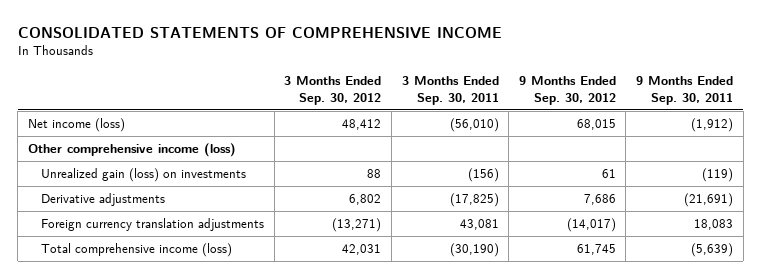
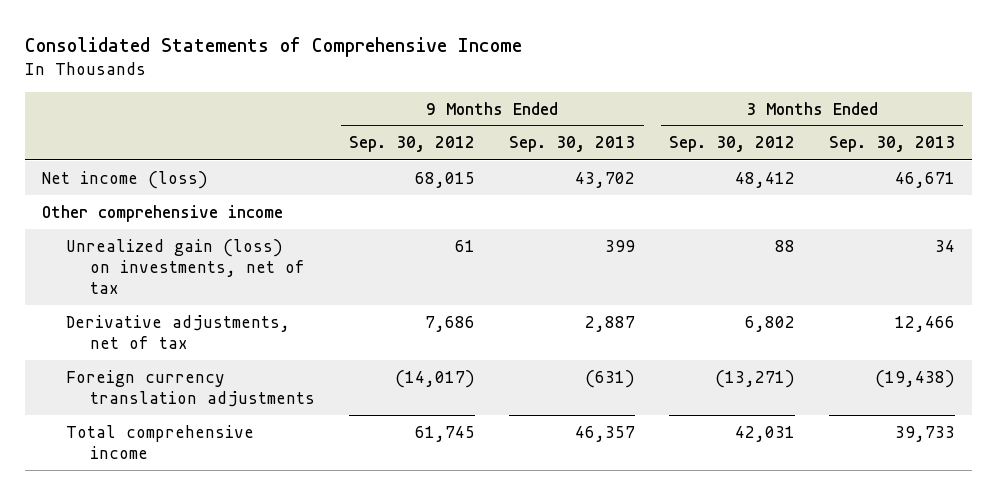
[17,26,502,39] CONSOLIDATED STATEMENTS OF COMPREHENSIVE INCOME -> [25,36,523,57] Consolidated Statements of Comprehensive Income
[401,76,499,106] 3 Months Ended Sep. 30, 2011 -> none
[636,76,734,106] 9 Months Ended Sep. 30, 2011 -> none
none -> [509,136,636,153] Sep. 30, 2013
none -> [828,136,955,153] Sep. 30, 2013
[27,142,236,157] Other comprehensive income (loss) -> [42,204,284,222] Other comprehensive income
[41,167,247,182] Unrealized gain (loss) on investments -> [66,238,306,294] Unrealized gain (loss) on investments, net of tax
[41,192,166,206] Derivative adjustments -> [66,314,291,349] Derivative adjustments, net of tax
[41,242,233,257] Total comprehensive income (loss) -> [66,424,255,459] Total comprehensive income

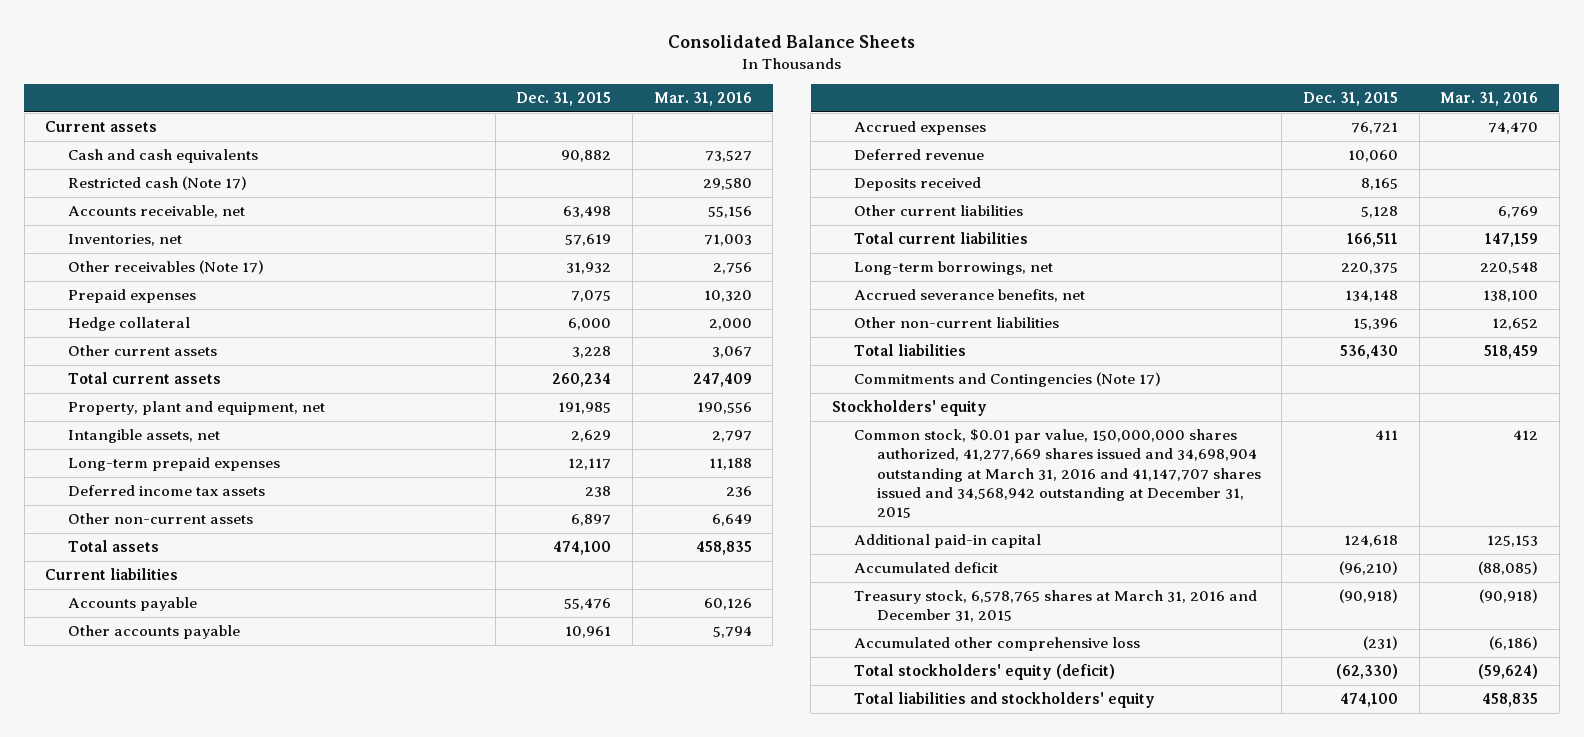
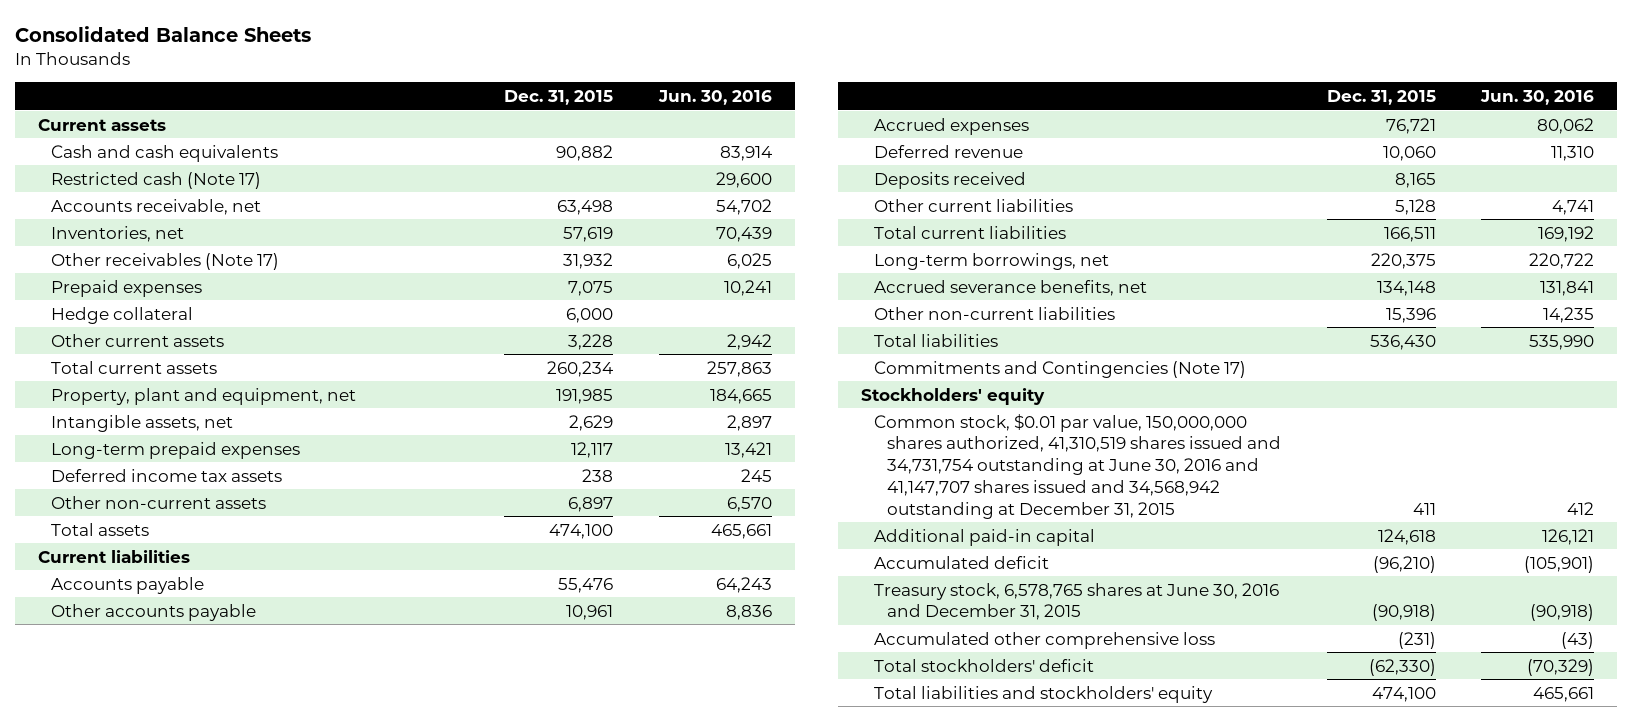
[653,91,752,106] Mar. 31, 2016 -> none
none -> [658,90,773,106] Jun. 30, 2016
[854,429,1261,518] Common stock, $0.01 par value, 150,000,000 shares authorized, 41,277,669 shares issued and 34,698,904 outstanding at March 31, 2016 and 41,147,707 shares issued and 34,568,942 outstanding at December 31, 2015 -> [873,413,1282,519] Common stock, $0.01 par value, 150,000,000 shares authorized, 41,310,519 shares issued and 34,731,754 outstanding at June 30, 2016 and 41,147,707 shares issued and 34,568,942 outstanding at December 31, 2015
[854,590,1258,623] Treasury stock, 6,578,765 shares at March 31, 2016 and December 31, 2015 -> [873,582,1279,621] Treasury stock, 6,578,765 shares at June 30, 2016 and December 31, 2015
[854,664,1116,681] Total stockholders' equity (deficit) -> [873,658,1094,672] Total stockholders' deficit

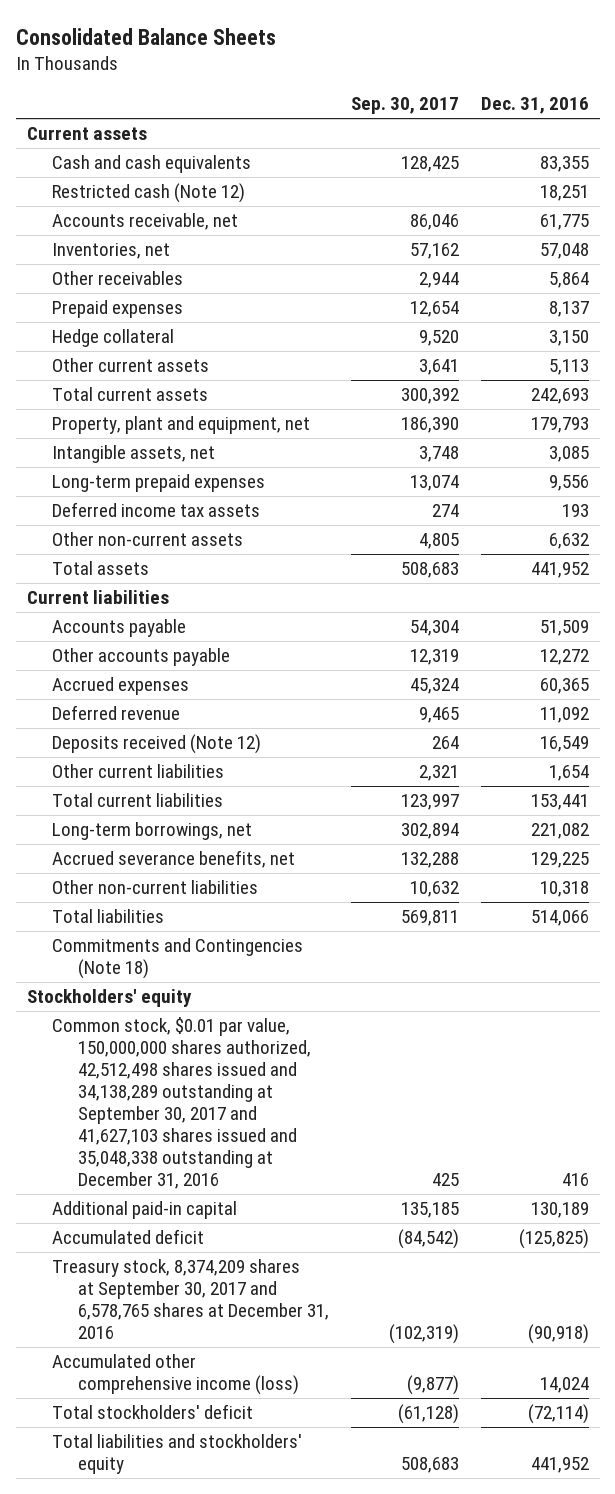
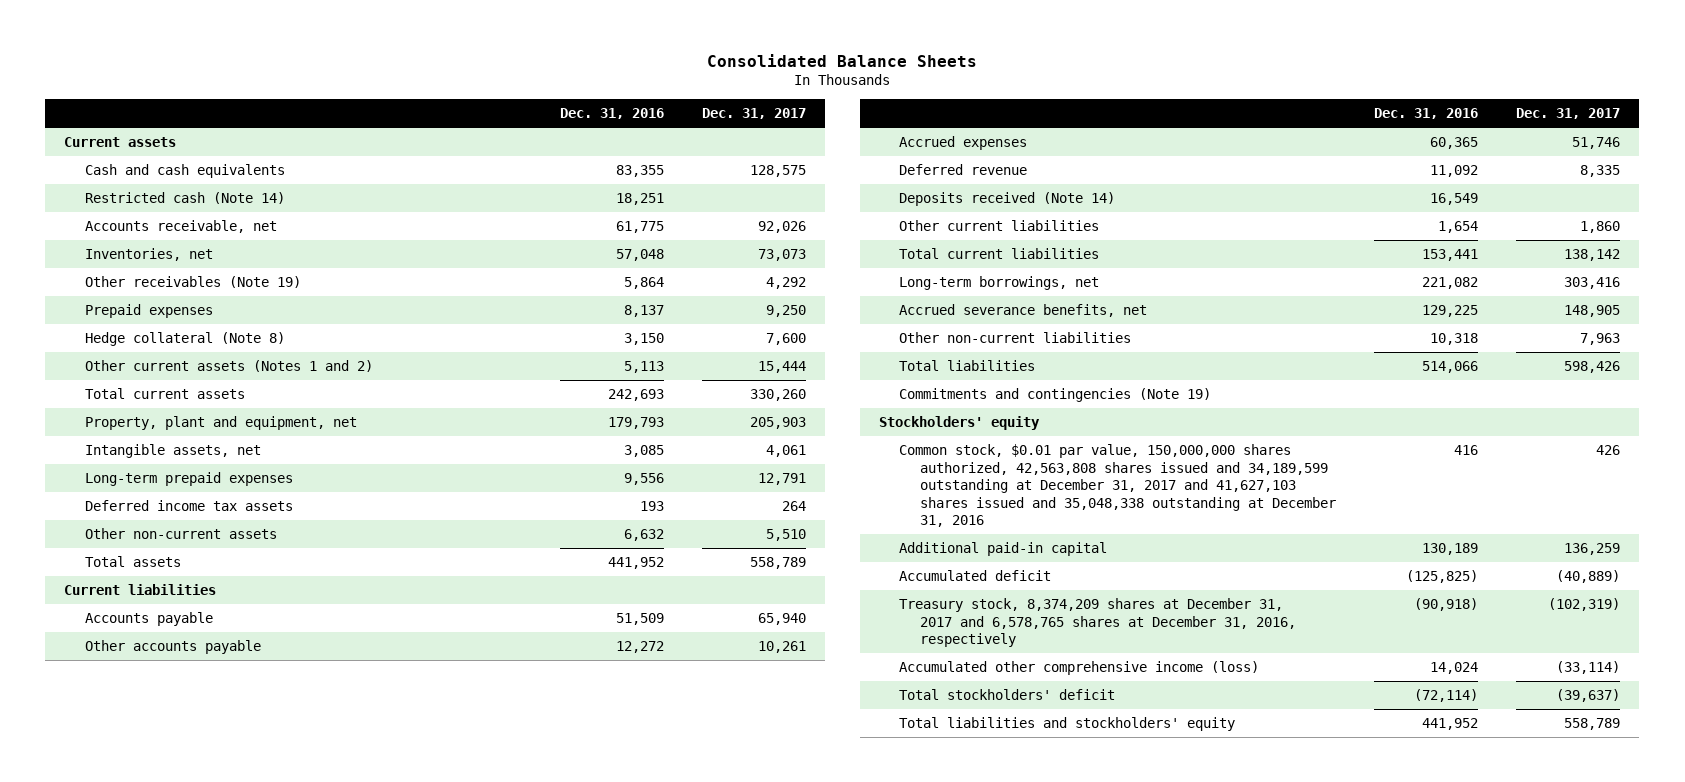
[350,97,459,115] Sep. 30, 2017 -> none
none -> [701,108,806,120] Dec. 31, 2017
[52,183,246,204] Restricted cash (Note 12) -> [84,192,285,205] Restricted cash (Note 14)
[52,271,184,286] Other receivables -> [84,276,301,289] Other receivables (Note 19)
[52,329,175,348] Hedge collateral -> [84,332,285,347] Hedge collateral (Note 8)
[52,358,210,373] Other current assets -> [84,360,373,373] Other current assets (Notes 1 and 2)
[52,734,262,755] Deposits received (Note 12) -> [899,192,1116,207] Deposits received (Note 14)
[52,938,304,980] Commitments and Contingencies (Note 18) -> [899,388,1212,403] Commitments and contingencies (Note 19)
[52,1017,312,1189] Common stock, $0.01 par value, 150,000,000 shares authorized, 42,512,498 shares issued and 34,138,289 outstanding at September 30, 2017 and 41,627,103 shares issued and 35,048,338 outstanding at December 31, 2016 -> [899,444,1336,528] Common stock, $0.01 par value, 150,000,000 shares authorized, 42,563,808 shares issued and 34,189,599 outstanding at December 31, 2017 and 41,627,103 shares issued and 35,048,338 outstanding at December 31, 2016
[52,1259,330,1340] Treasury stock, 8,374,209 shares at September 30, 2017 and 6,578,765 shares at December 31, 2016 -> [899,598,1296,648] Treasury stock, 8,374,209 shares at December 31, 2017 and 6,578,765 shares at December 31, 2016, respectively

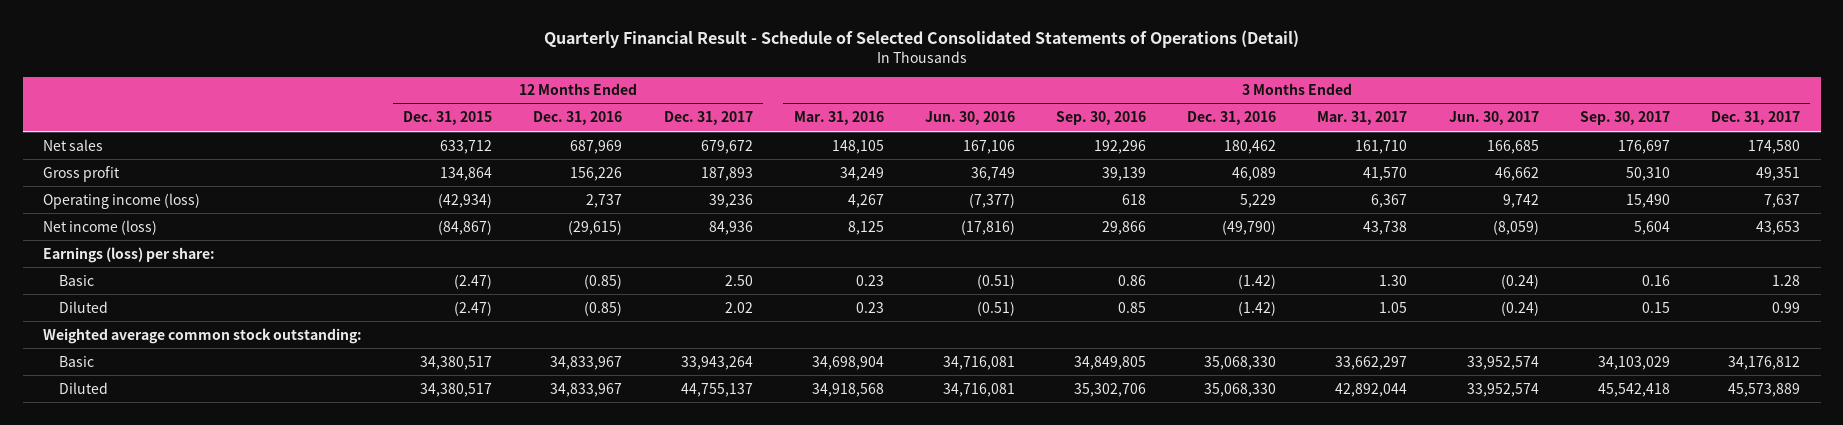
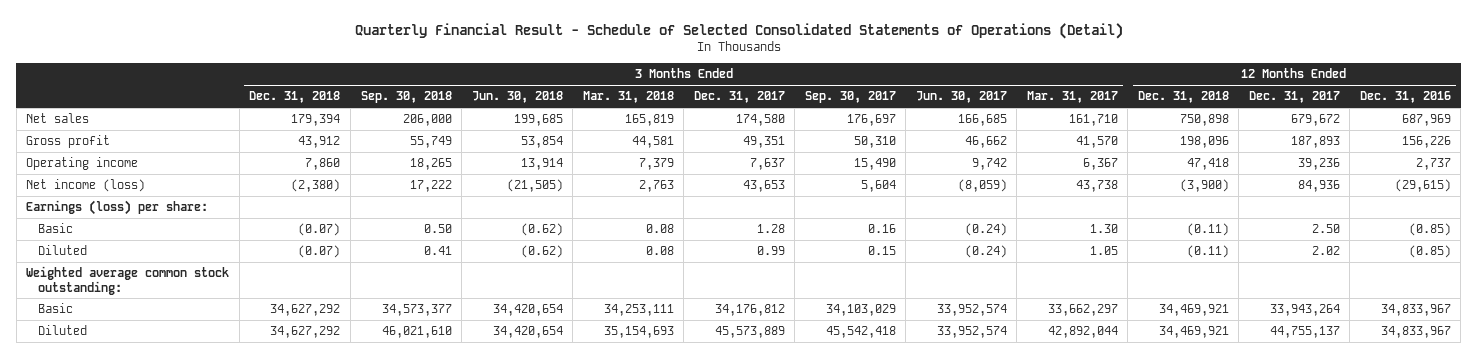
[403,111,493,126] Dec. 31, 2015 -> none
[793,111,884,126] Mar. 31, 2016 -> none
[924,111,1015,126] Jun. 30, 2016 -> none
[1056,111,1147,126] Sep. 30, 2016 -> none
[1187,111,1277,126] Dec. 31, 2016 -> none
none -> [249,91,341,104] Dec. 31, 2018
none -> [360,91,452,104] Sep. 30, 2018
none -> [471,91,563,104] Jun. 30, 2018
none -> [582,91,674,104] Mar. 31, 2018
none -> [1137,91,1229,104] Dec. 31, 2018
[43,192,201,209] Operating income (loss) -> [26,157,139,171] Operating income

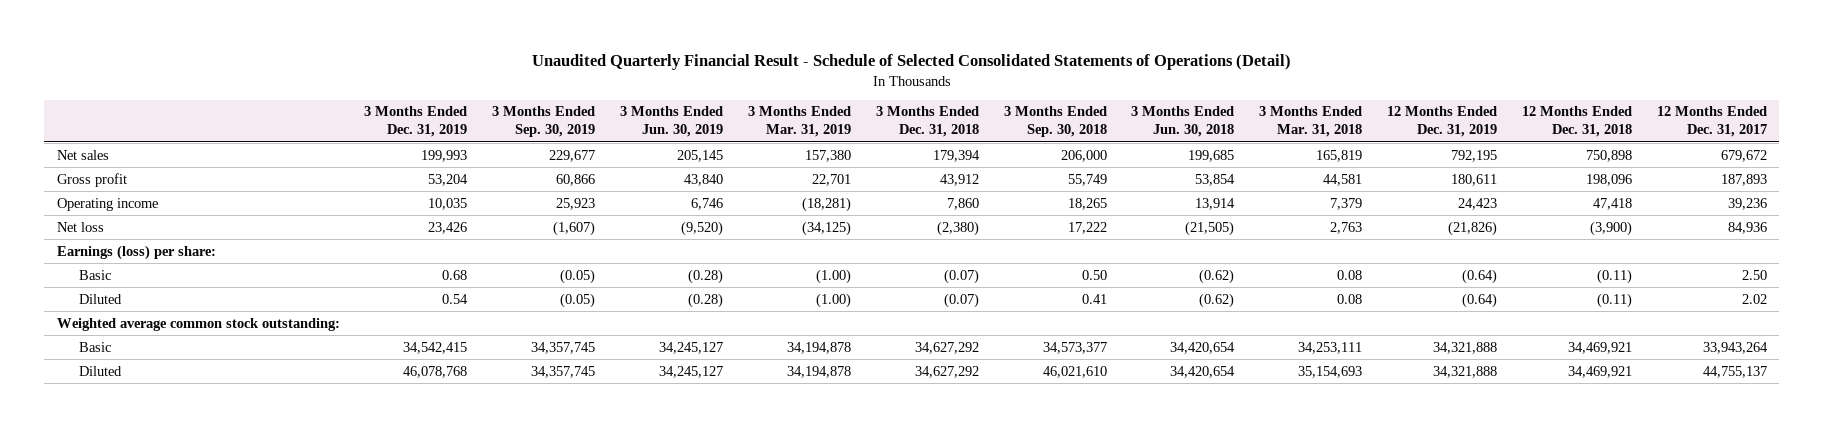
[354,22,1123,39] Quarterly Financial Result - Schedule of Selected Consolidated Statements of Operations (Detail) -> [531,54,1291,71] Unaudited Quarterly Financial Result - Schedule of Selected Consolidated Statements of Operations (Detail)
[693,91,785,104] Dec. 31, 2017 -> none
[804,91,896,104] Sep. 30, 2017 -> none
[915,91,1007,104] Jun. 30, 2017 -> none
[1026,91,1118,104] Mar. 31, 2017 -> none
[1359,91,1451,104] Dec. 31, 2016 -> none
none -> [364,106,468,138] 3 Months Ended Dec. 31, 2019
none -> [492,106,596,138] 3 Months Ended Sep. 30, 2019
none -> [620,106,724,138] 3 Months Ended Jun. 30, 2019
none -> [747,106,851,138] 3 Months Ended Mar. 31, 2019
none -> [1387,106,1498,138] 12 Months Ended Dec. 31, 2019
[26,179,146,193] Net income (loss) -> [56,221,104,232] Net loss

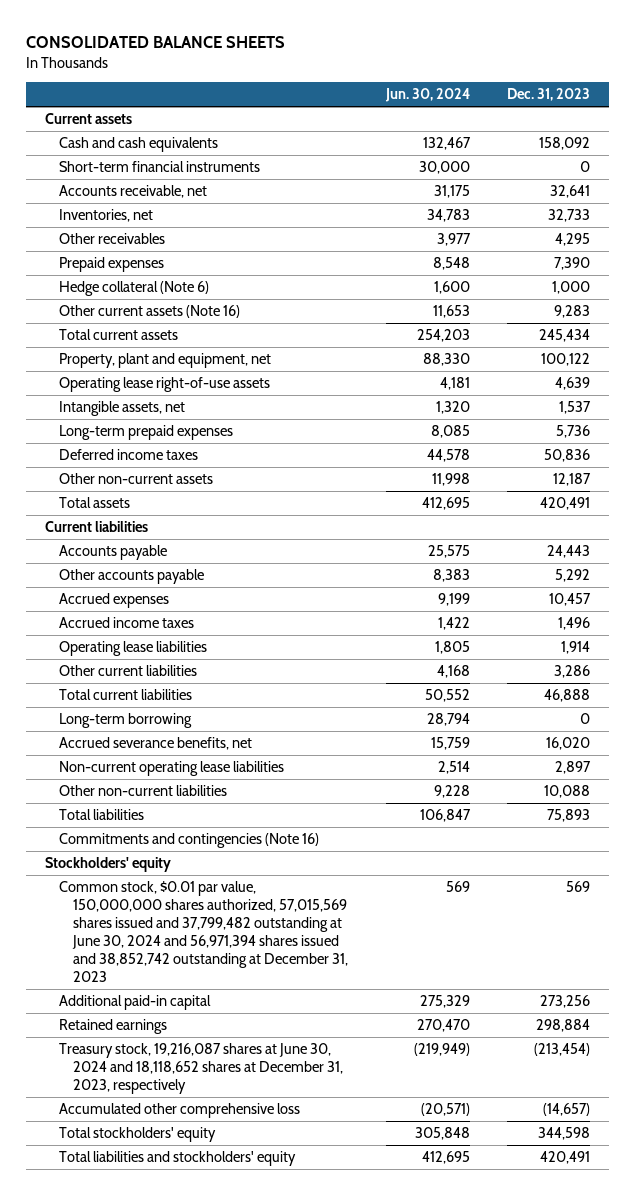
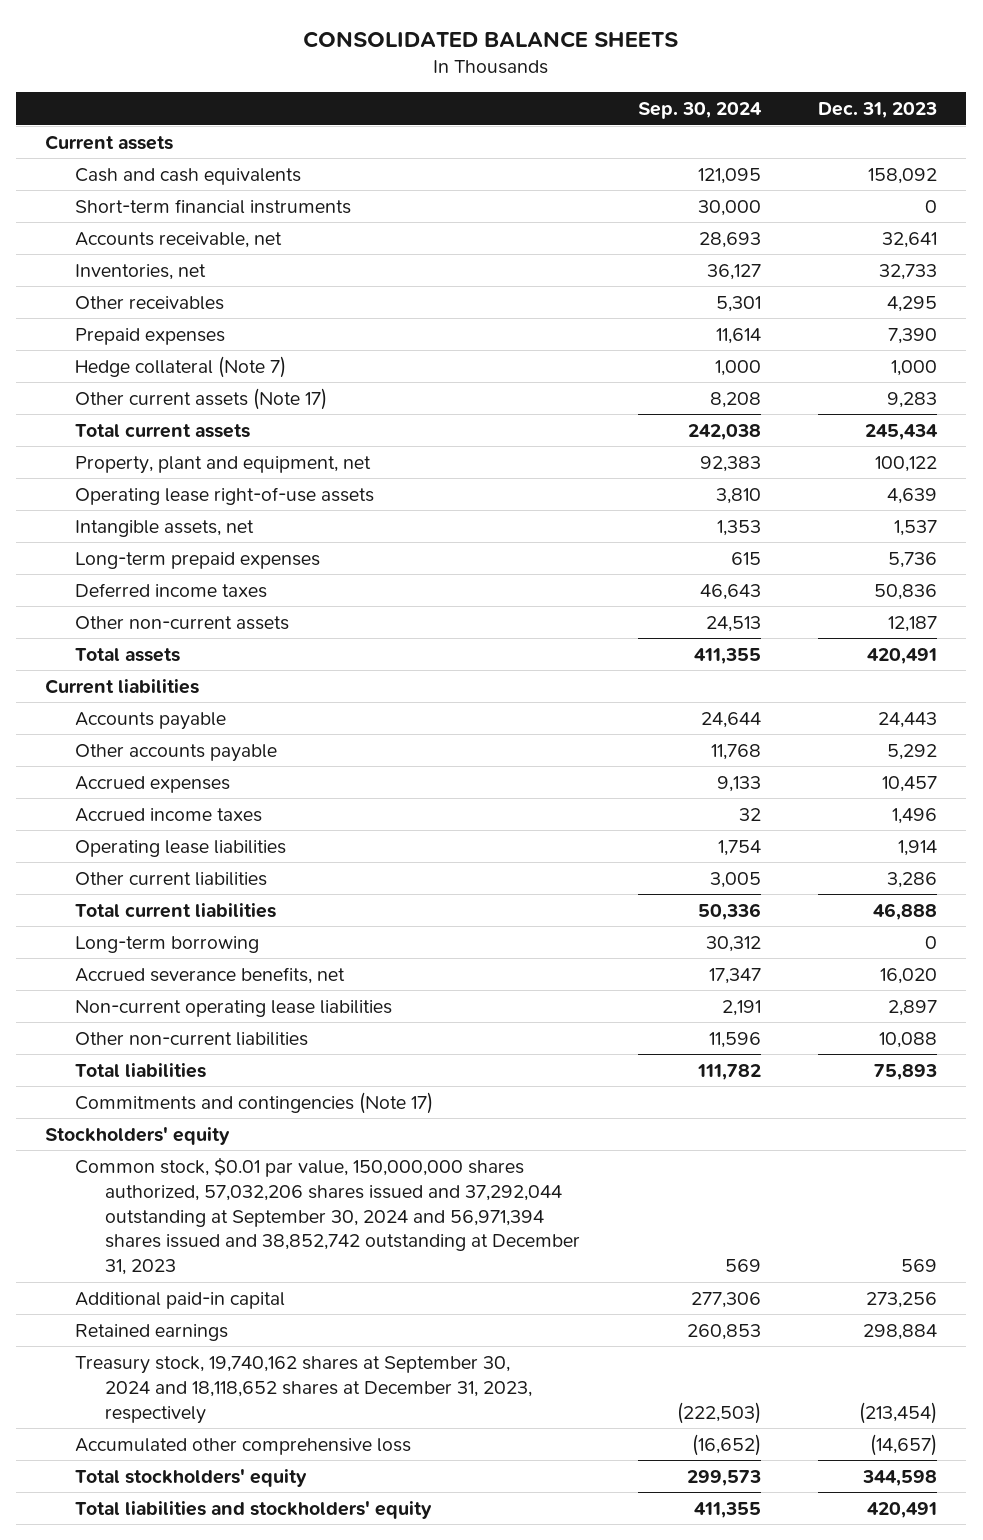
[384,88,470,103] Jun. 30, 2024 -> none
none -> [637,101,762,119] Sep. 30, 2024
[58,280,209,296] Hedge collateral (Note 6) -> [75,355,287,378] Hedge collateral (Note 7)
[58,304,240,318] Other current assets (Note 16) -> [75,387,328,410] Other current assets (Note 17)
[58,832,319,848] Commitments and contingencies (Note 16) -> [75,1091,434,1114] Commitments and contingencies (Note 17)
[58,880,349,983] Common stock, $0.01 par value, 150,000,000 shares authorized, 57,015,569 shares issued and 37,799,482 outstanding at June 30, 2024 and 56,971,394 shares issued and 38,852,742 outstanding at December 31, 2023 -> [75,1156,580,1276] Common stock, $0.01 par value, 150,000,000 shares authorized, 57,032,206 shares issued and 37,292,044 outstanding at September 30, 2024 and 56,971,394 shares issued and 38,852,742 outstanding at December 31, 2023
[58,1042,344,1094] Treasury stock, 19,216,087 shares at June 30, 2024 and 18,118,652 shares at December 31, 2023, respectively -> [75,1355,532,1424] Treasury stock, 19,740,162 shares at September 30, 2024 and 18,118,652 shares at December 31, 2023, respectively

